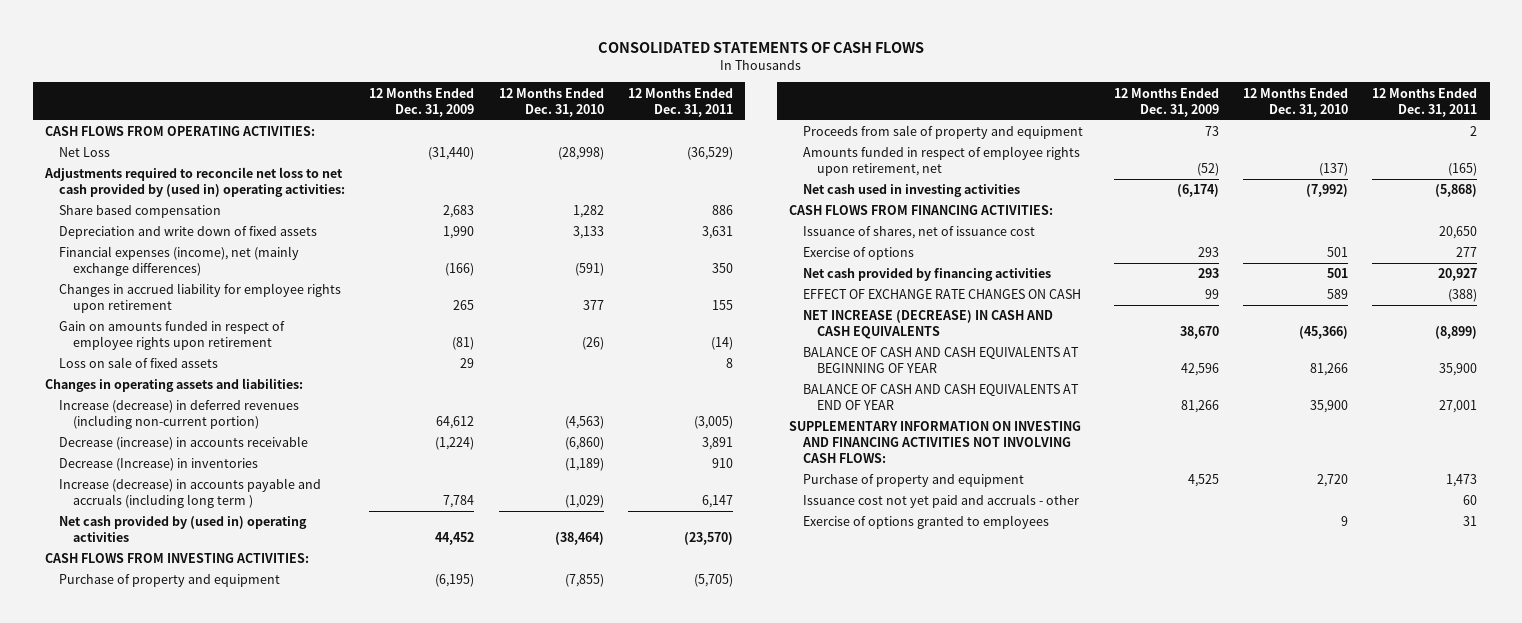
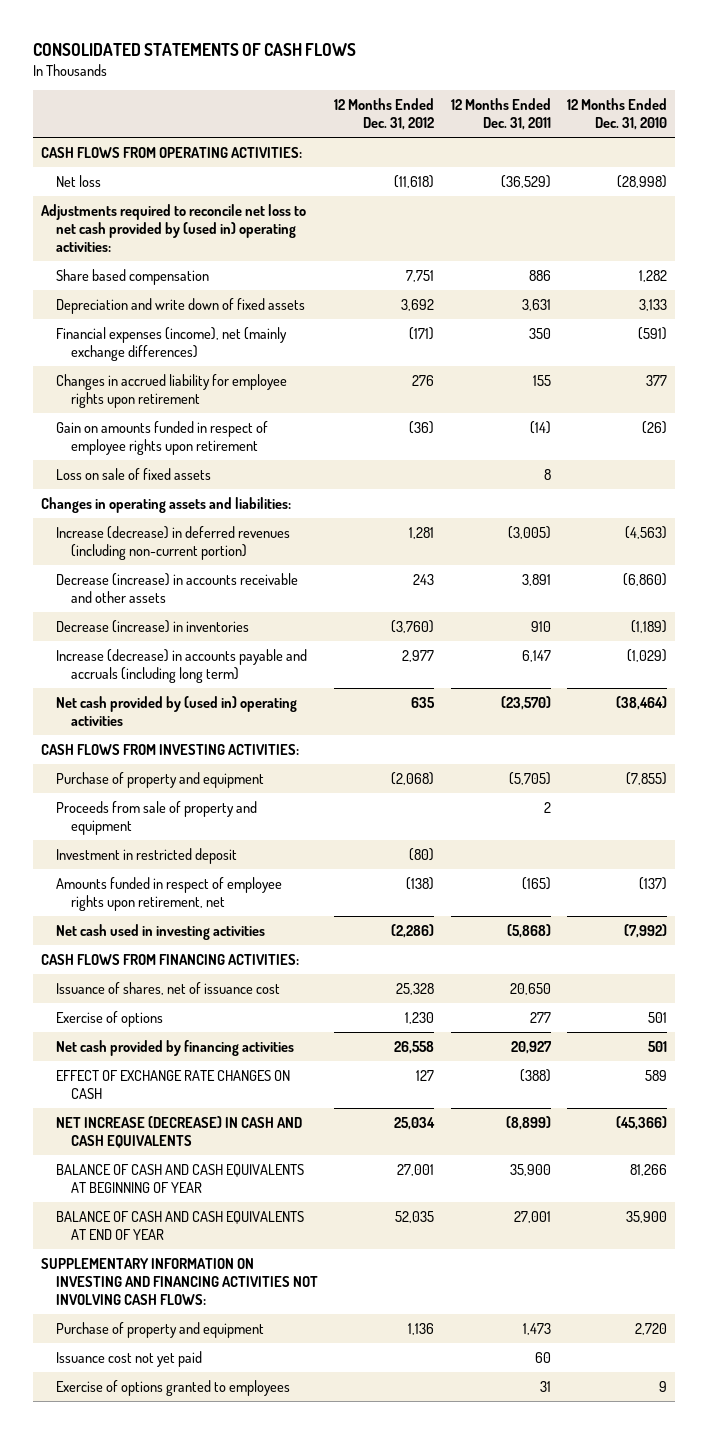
[369,87,475,117] 12 Months Ended Dec. 31, 2009 -> none
none -> [334,97,435,131] 12 Months Ended Dec. 31, 2012
[59,147,111,158] Net Loss -> [56,174,102,187] Net loss
[59,436,309,451] Decrease (increase) in accounts receivable -> [56,572,299,603] Decrease (increase) in accounts receivable and other assets
[59,458,259,472] Decrease (Increase) in inventories -> [56,619,250,633] Decrease (increase) in inventories
[59,478,322,509] Increase (decrease) in accounts payable and accruals (including long term ) -> [56,648,308,683] Increase (decrease) in accounts payable and accruals (including long term)
none -> [56,847,238,864] Investment in restricted deposit
[803,494,1080,509] Issuance cost not yet paid and accruals - other -> [56,1350,203,1367] Issuance cost not yet paid

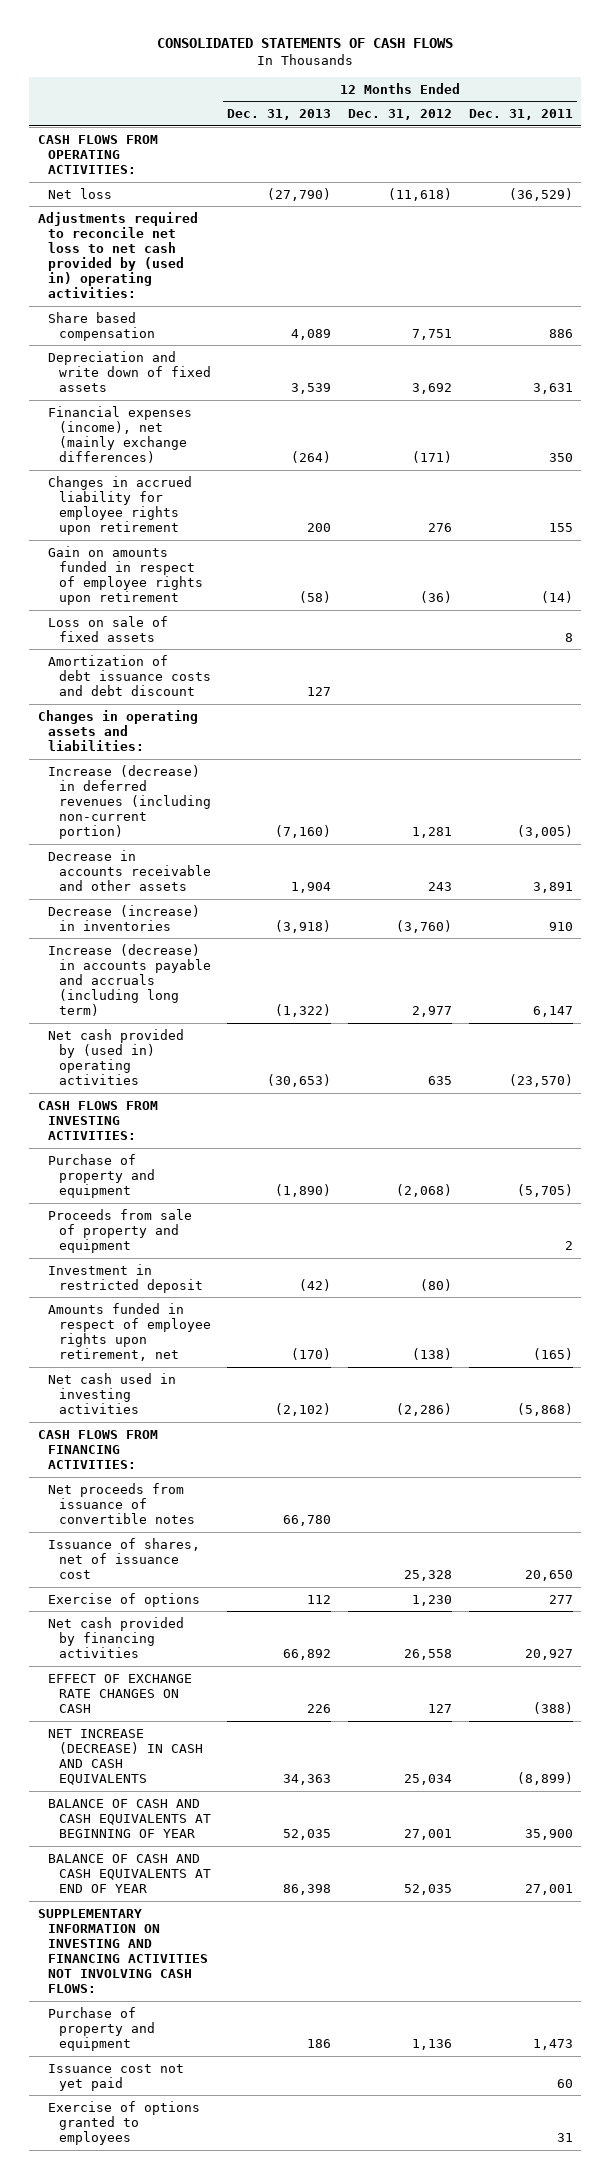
[566,97,667,131] 12 Months Ended Dec. 31, 2010 -> none
none -> [227,109,332,121] Dec. 31, 2013
none -> [48,654,211,696] Amortization of debt issuance costs and debt discount
[56,572,299,603] Decrease (increase) in accounts receivable and other assets -> [48,849,211,891] Decrease in accounts receivable and other assets
none -> [48,1482,195,1524] Net proceeds from issuance of convertible notes

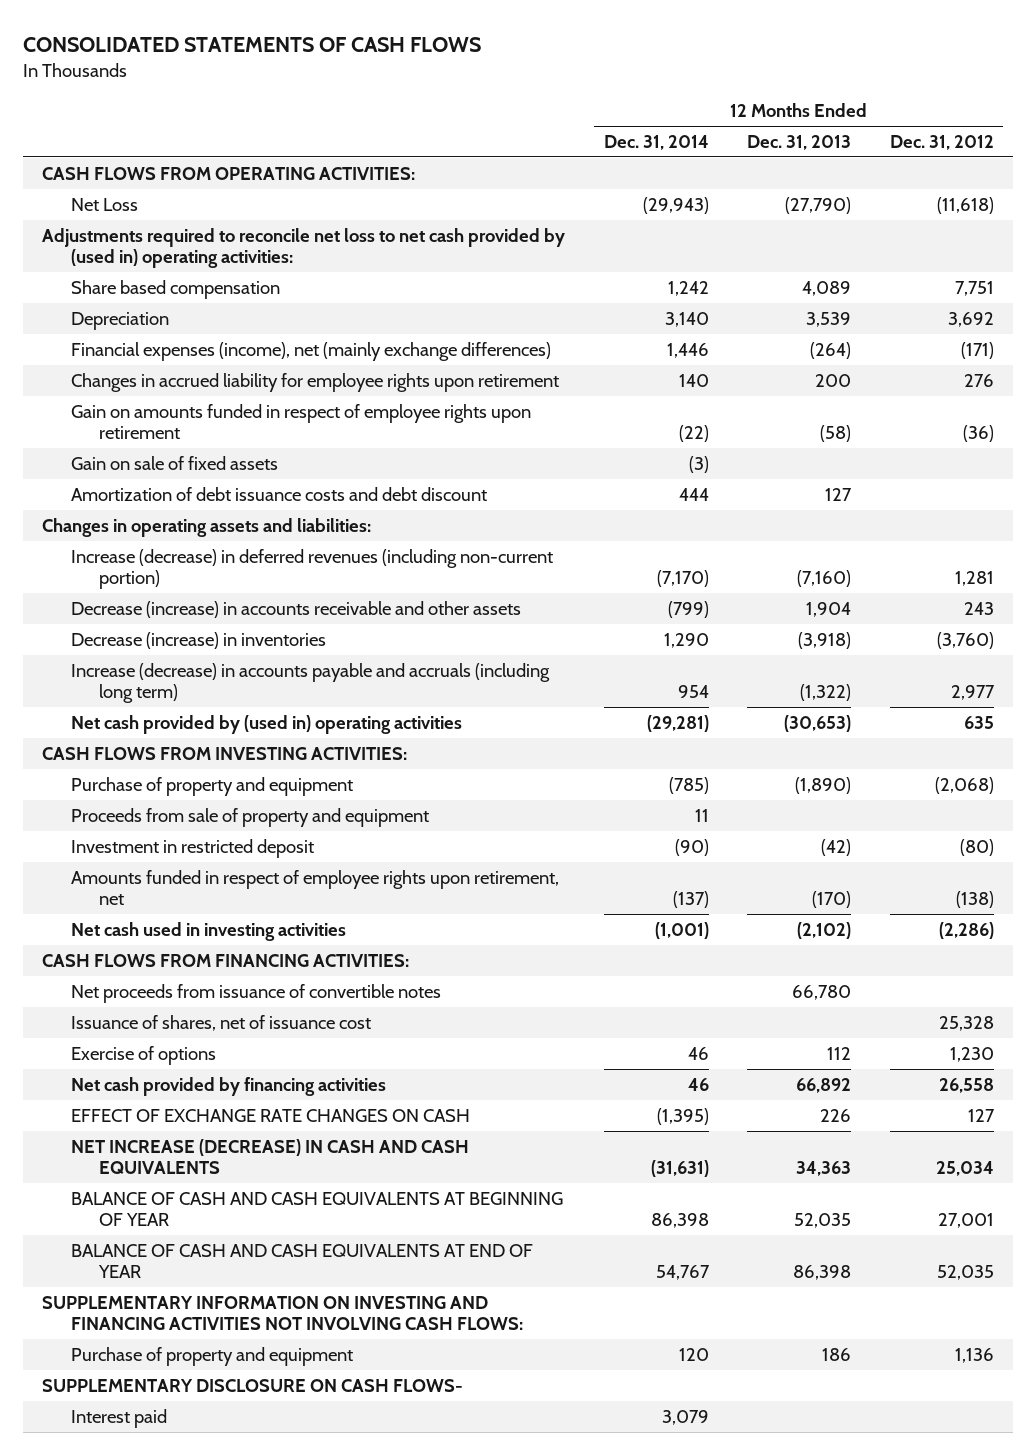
[468,109,573,121] Dec. 31, 2011 -> none
none -> [603,134,709,150] Dec. 31, 2014
[48,187,113,199] Net loss -> [70,197,138,211] Net Loss
[48,350,211,392] Depreciation and write down of fixed assets -> [70,311,169,330] Depreciation
[48,615,169,642] Loss on sale of fixed assets -> [70,455,278,470] Gain on sale of fixed assets
[48,849,211,891] Decrease in accounts receivable and other assets -> [70,600,521,618] Decrease (increase) in accounts receivable and other assets
[48,2063,185,2091] Issuance cost not yet paid -> none
[48,2100,201,2145] Exercise of options granted to employees -> none
none -> [42,1378,464,1392] SUPPLEMENTARY DISCLOSURE ON CASH FLOWS-
none -> [70,1408,167,1428] Interest paid

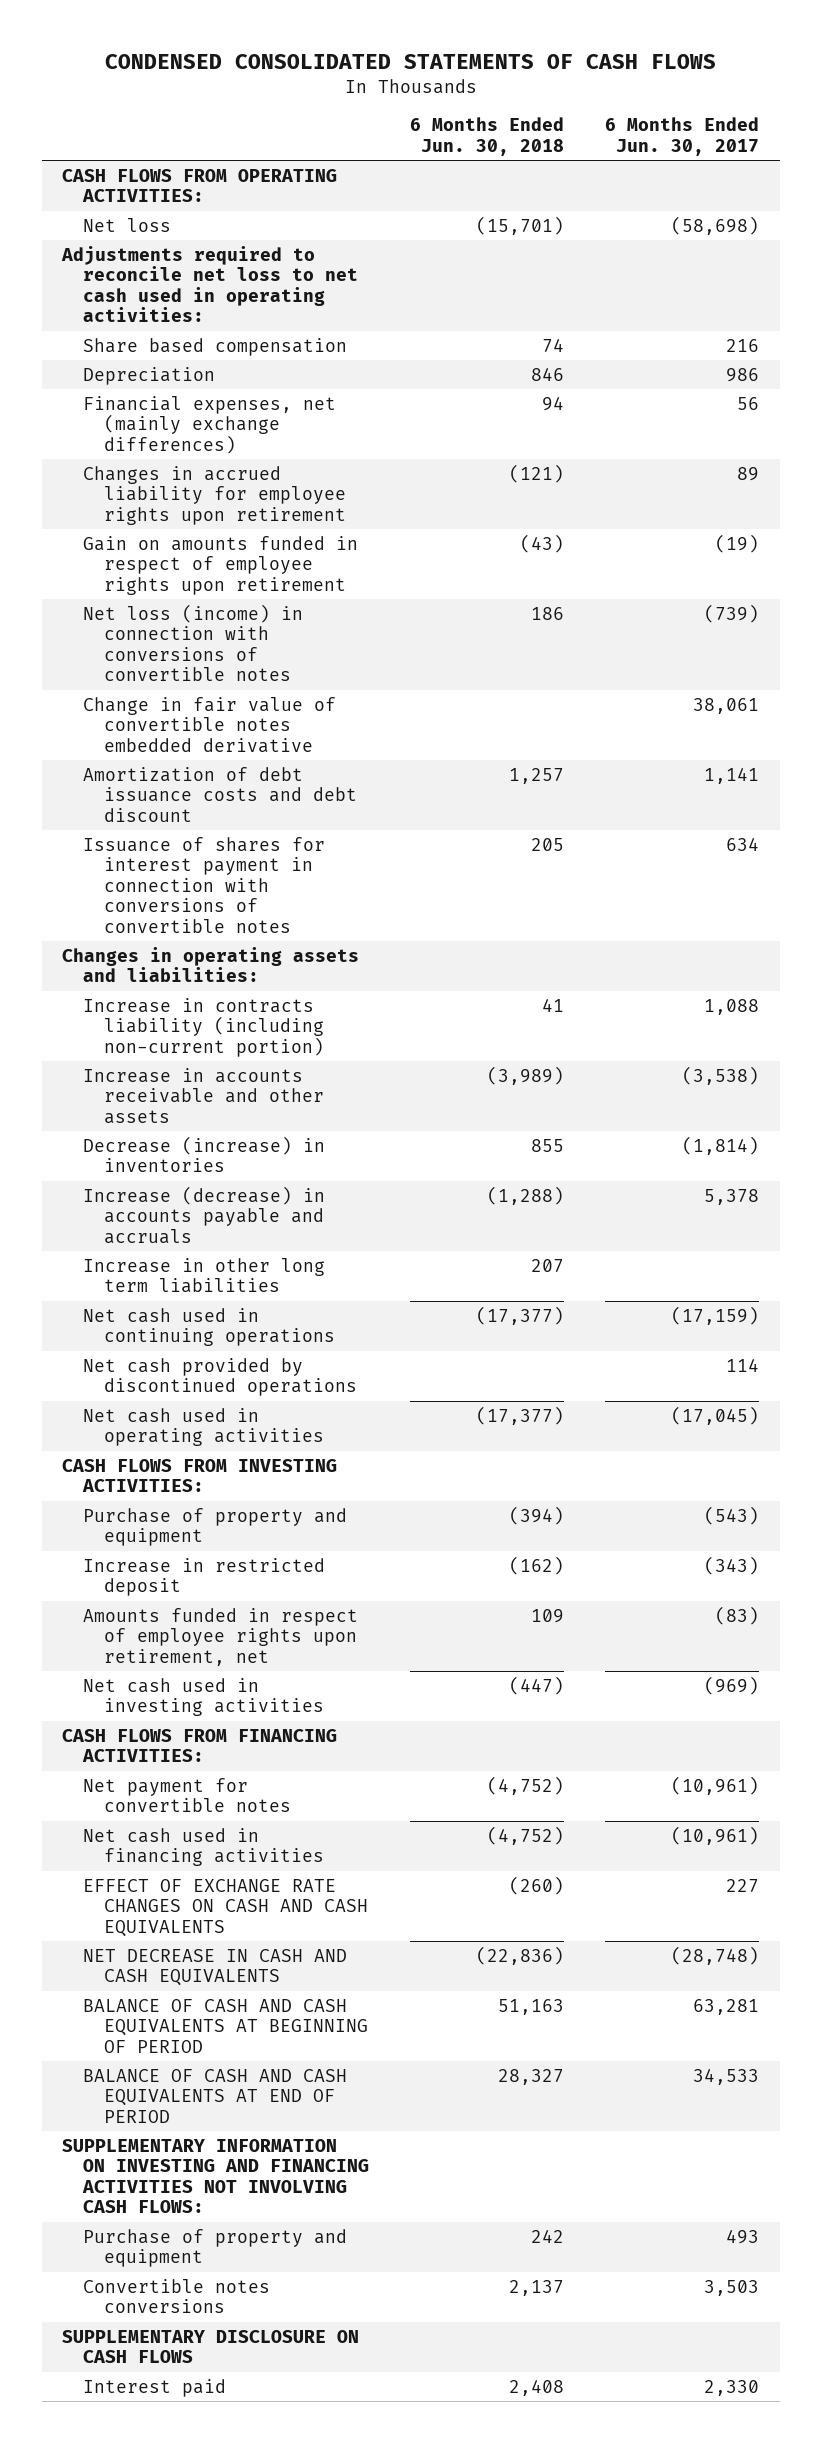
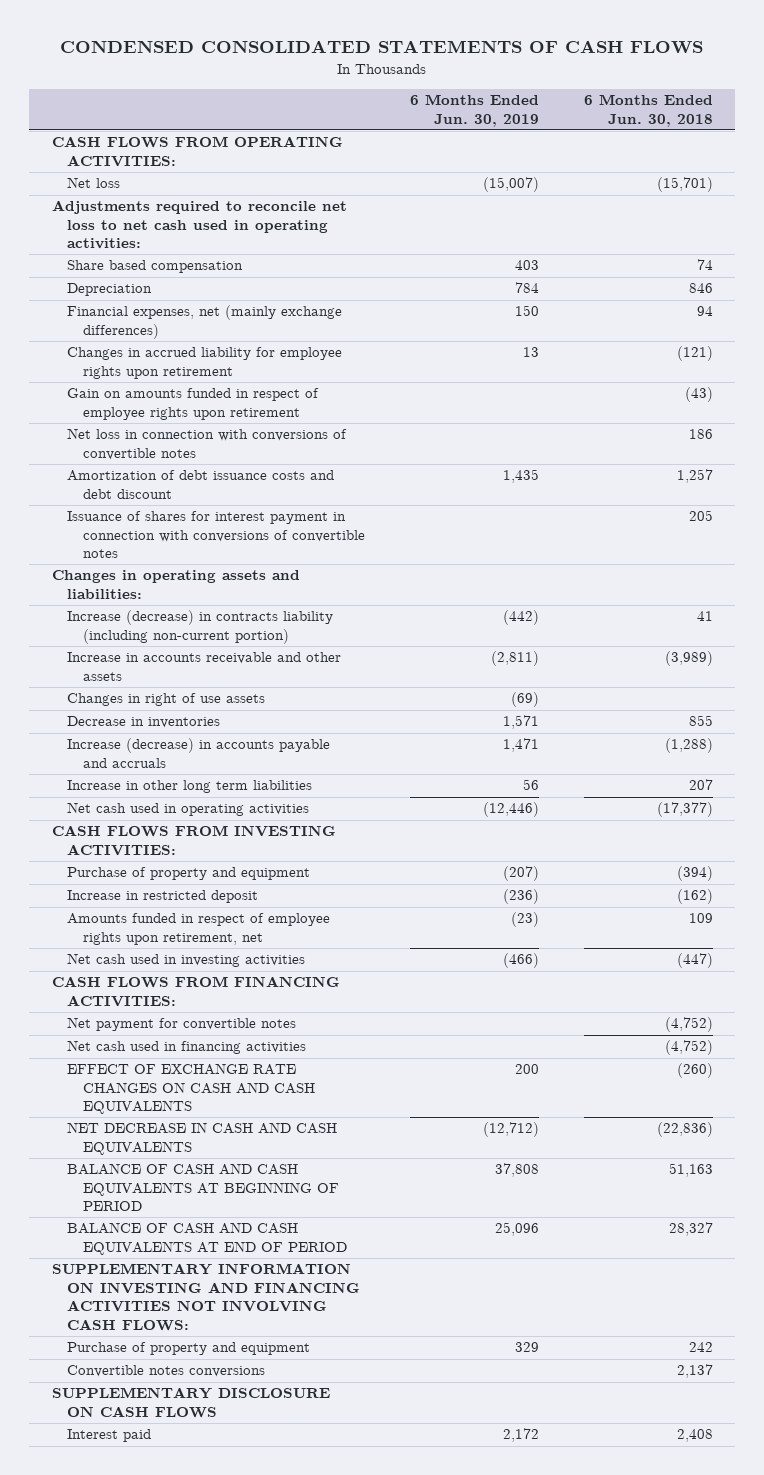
[605,117,760,156] 6 Months Ended Jun. 30, 2017 -> none
none -> [409,94,539,127] 6 Months Ended Jun. 30, 2019
[83,696,337,753] Change in fair value of convertible notes embedded derivative -> none
[83,603,304,682] Net loss (income) in connection with conversions of convertible notes -> [67,428,348,460] Net loss in connection with conversions of convertible notes
[83,997,325,1057] Increase in contracts liability (including non-current portion) -> [67,610,334,644] Increase (decrease) in contracts liability (including non-current portion)
none -> [67,693,266,707] Changes in right of use assets
[83,1135,326,1173] Decrease (increase) in inventories -> [67,716,221,729] Decrease in inventories
[83,1307,336,1347] Net cash used in continuing operations -> none
[83,1357,358,1397] Net cash provided by discontinued operations -> none

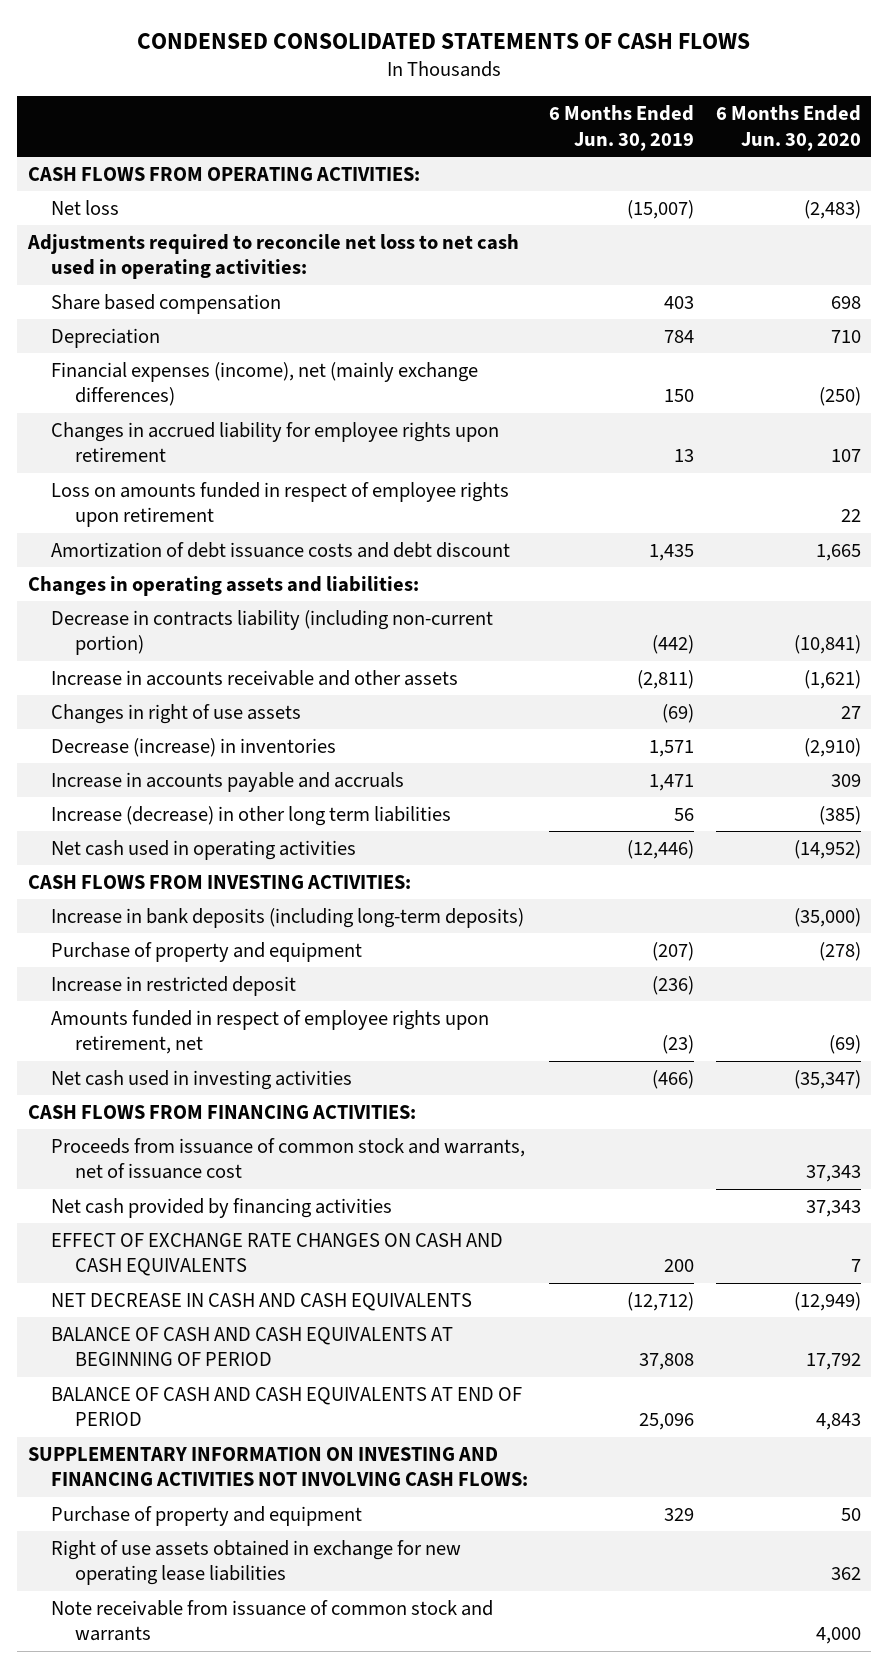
[583,94,713,127] 6 Months Ended Jun. 30, 2018 -> none
none -> [715,105,861,151] 6 Months Ended Jun. 30, 2020
[67,305,343,339] Financial expenses, net (mainly exchange differences) -> [51,361,479,407] Financial expenses (income), net (mainly exchange differences)
[67,428,348,460] Net loss in connection with conversions of convertible notes -> none
[67,388,320,420] Gain on amounts funded in respect of employee rights upon retirement -> [51,481,510,528] Loss on amounts funded in respect of employee rights upon retirement
[67,511,365,559] Issuance of shares for interest payment in connection with conversions of convertible notes -> none
[67,610,334,644] Increase (decrease) in contracts liability (including non-current portion) -> [51,609,494,656] Decrease in contracts liability (including non-current portion)
[67,716,221,729] Decrease in inventories -> [51,737,337,757] Decrease (increase) in inventories
[67,738,331,768] Increase (decrease) in accounts payable and accruals -> [51,771,405,792] Increase in accounts payable and accruals
[67,780,313,794] Increase in other long term liabilities -> [51,805,452,826] Increase (decrease) in other long term liabilities
none -> [51,907,525,928] Increase in bank deposits (including long-term deposits)
[67,1017,297,1032] Net payment for convertible notes -> none
none -> [51,1137,526,1180] Proceeds from issuance of common stock and warrants, net of issuance cost
[67,1040,307,1055] Net cash used in financing activities -> [51,1197,393,1218] Net cash provided by financing activities
[67,1365,266,1378] Convertible notes conversions -> none
[51,1387,330,1418] SUPPLEMENTARY DISCLOSURE ON CASH FLOWS -> none
[67,1429,152,1443] Interest paid -> none
none -> [51,1539,462,1586] Right of use assets obtained in exchange for new operating lease liabilities
none -> [51,1599,494,1642] Note receivable from issuance of common stock and warrants

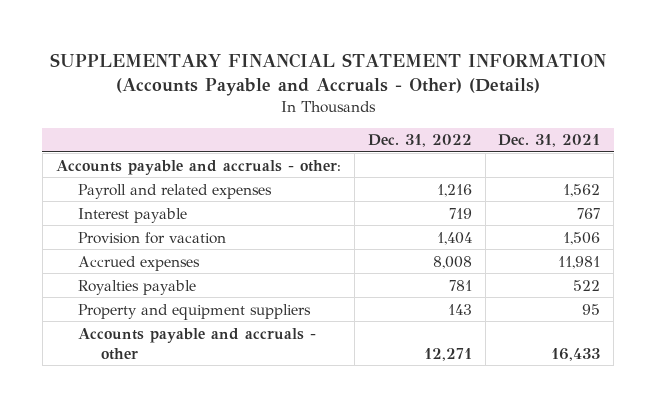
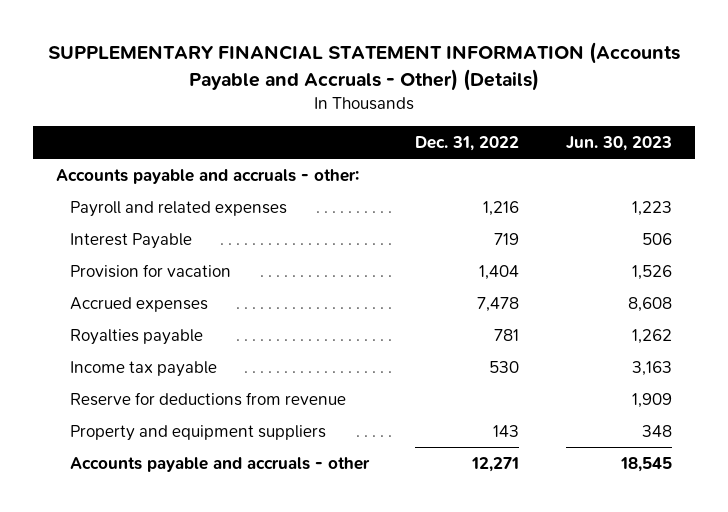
[498,134,601,148] Dec. 31, 2021 -> none
none -> [565,135,672,151] Jun. 30, 2023
[78,207,188,223] Interest payable -> [70,232,193,249] Interest Payable
[432,255,472,269] 8,008 -> [477,296,520,312] 7,478
none -> [70,360,218,377] Income tax payable
none -> [70,391,347,406] Reserve for deductions from revenue

